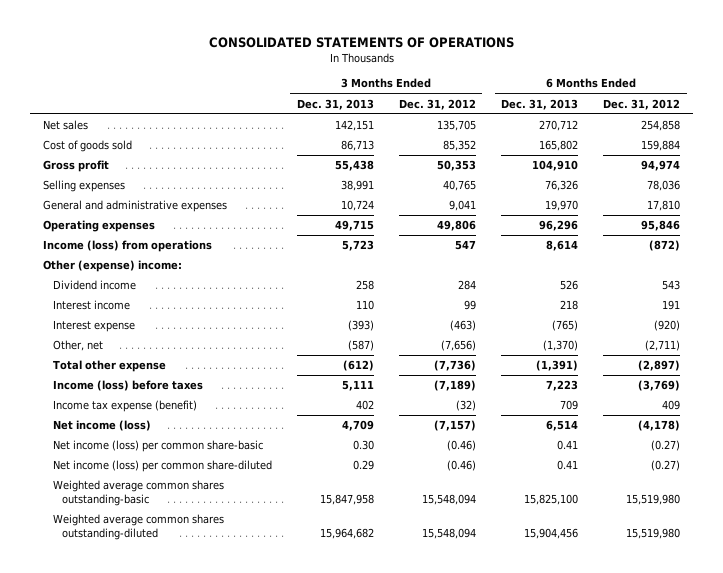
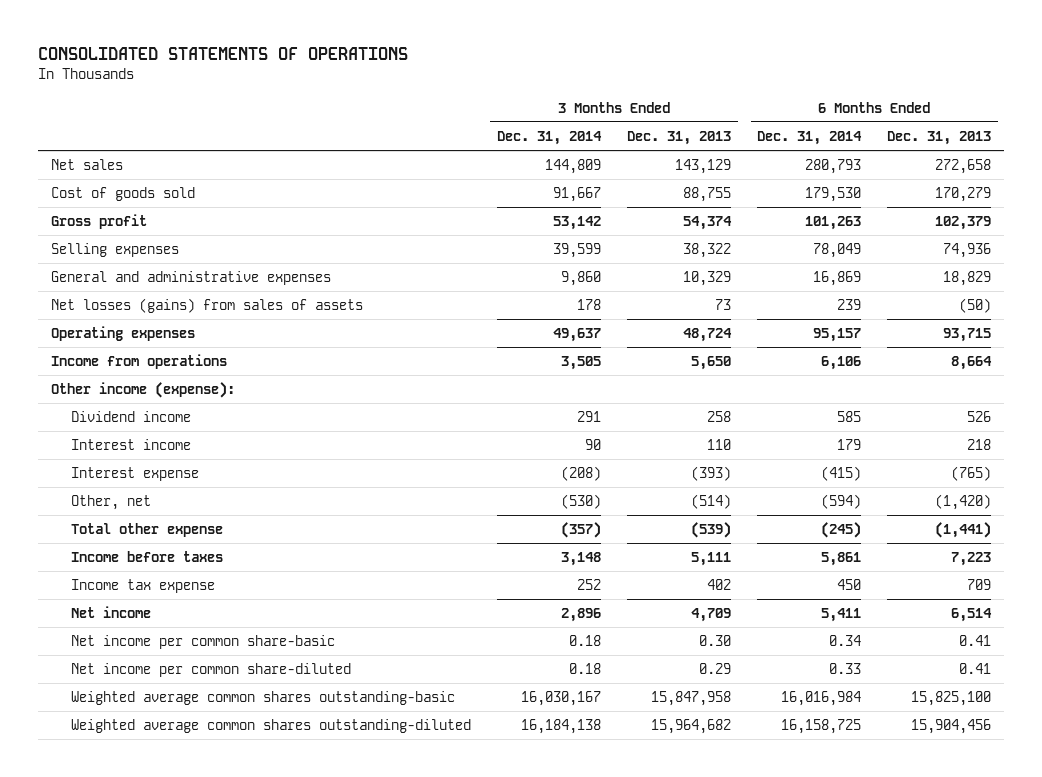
[398,98,476,110] Dec. 31, 2012 -> none
[603,98,681,110] Dec. 31, 2012 -> none
none -> [496,131,602,146] Dec. 31, 2014
none -> [757,131,863,146] Dec. 31, 2014
[334,120,374,132] 142,151 -> [674,159,731,175] 143,129
[539,120,579,132] 270,712 -> [935,159,992,175] 272,658
[340,140,374,152] 86,713 -> [682,187,731,203] 88,755
[539,140,579,152] 165,802 -> [935,187,992,203] 170,279
[334,160,374,172] 55,438 -> [682,216,732,231] 54,374
[532,160,579,172] 104,910 -> [935,216,992,231] 102,379
[340,180,374,192] 38,991 -> [682,243,731,259] 38,322
[545,180,579,192] 76,326 -> [943,243,992,259] 74,936
[340,200,374,212] 10,724 -> [682,271,731,287] 10,329
[545,200,579,212] 19,970 -> [943,271,992,287] 18,829
none -> [51,298,364,314] Net losses (gains) from sales of assets
[334,220,374,232] 49,715 -> [682,328,732,343] 48,724
[539,220,579,232] 96,296 -> [943,328,992,343] 93,715
[42,240,212,253] Income (loss) from operations -> [51,354,228,370] Income from operations
[341,240,374,252] 5,723 -> [690,356,731,371] 5,650
[546,240,579,252] 8,614 -> [951,356,993,371] 8,664
[42,260,182,273] Other (expense) income: -> [51,382,236,399] Other income (expense):
[347,340,374,352] (587) -> [690,494,731,510] (514)
[543,340,579,352] (1,370) -> [935,494,992,511] (1,420)
[342,360,374,372] (612) -> [690,522,731,539] (539)
[536,360,579,372] (1,391) -> [935,522,992,539] (1,441)
[52,380,203,392] Income (loss) before taxes -> [70,551,223,563] Income before taxes
[52,400,197,413] Income tax expense (benefit) -> [70,579,215,594] Income tax expense
[52,420,151,432] Net income (loss) -> [70,606,151,619] Net income
[52,440,263,453] Net income (loss) per common share-basic -> [70,635,335,650] Net income per common share-basic
[52,460,272,473] Net income (loss) per common share-diluted -> [70,663,351,678] Net income per common share-diluted

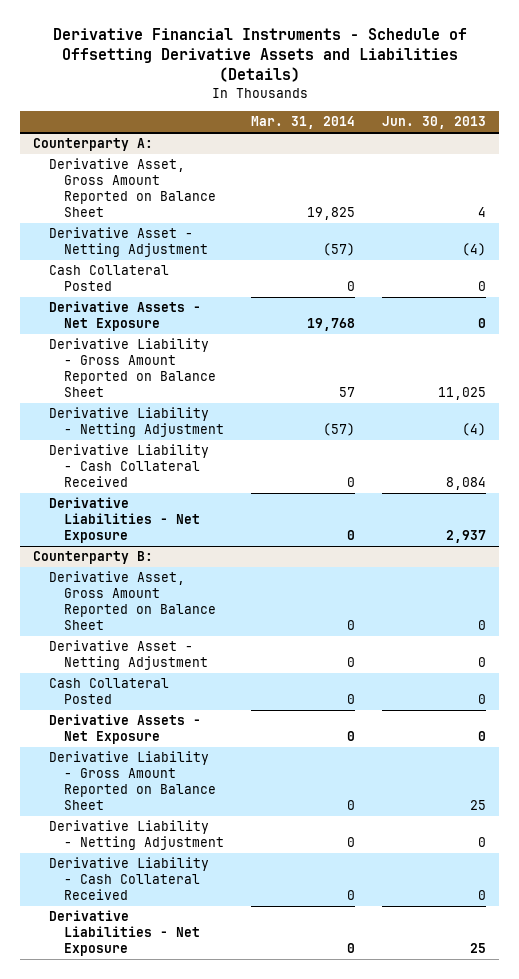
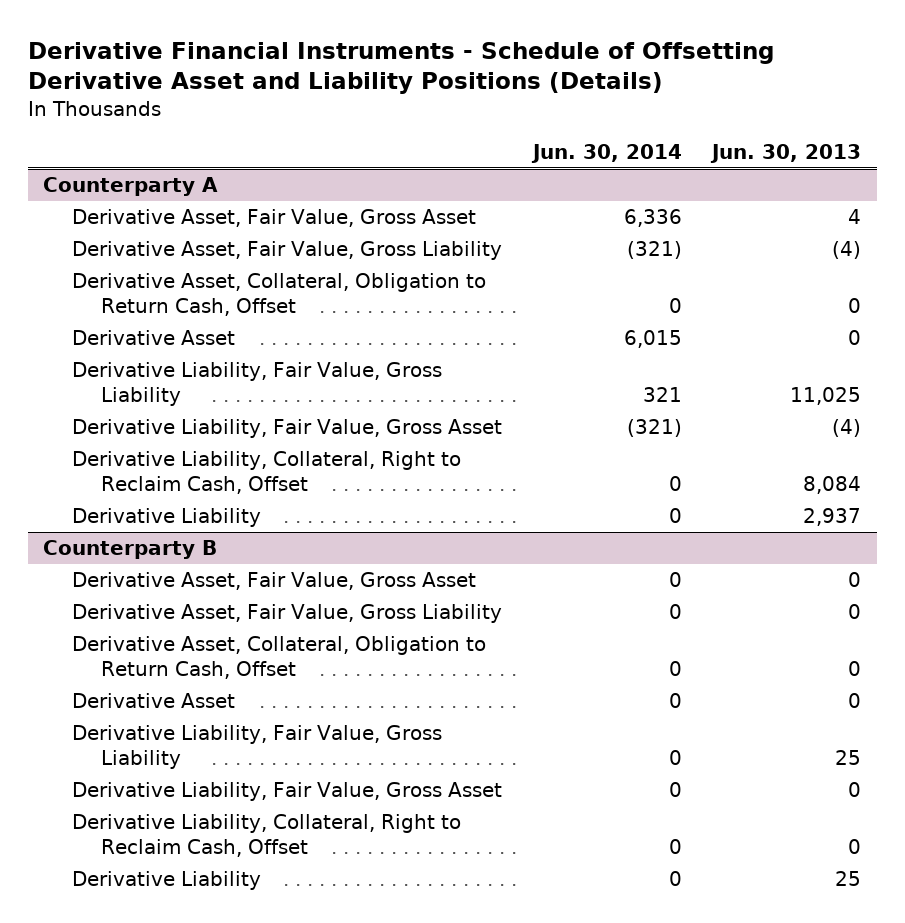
[52,27,467,83] Derivative Financial Instruments - Schedule of Offsetting Derivative Assets and Liabilities (Details) -> [28,41,775,95] Derivative Financial Instruments - Schedule of Offsetting Derivative Asset and Liability Positions (Details)
[251,116,356,130] Mar. 31, 2014 -> none
none -> [530,144,682,164] Jun. 30, 2014
[33,138,154,152] Counterparty A: -> [43,176,219,196] Counterparty A
[48,158,217,218] Derivative Asset, Gross Amount Reported on Balance Sheet -> [72,208,477,227] Derivative Asset, Fair Value, Gross Asset
[48,227,209,258] Derivative Asset - Netting Adjustment -> [72,240,503,260] Derivative Asset, Fair Value, Gross Liability
[48,265,169,292] Cash Collateral Posted -> [72,272,487,316] Derivative Asset, Collateral, Obligation to Return Cash, Offset
[48,301,201,332] Derivative Assets - Net Exposure -> [72,329,236,345] Derivative Asset
[48,338,217,398] Derivative Liability - Gross Amount Reported on Balance Sheet -> [72,361,443,406] Derivative Liability, Fair Value, Gross Liability
[48,407,225,438] Derivative Liability - Netting Adjustment -> [72,418,503,438] Derivative Liability, Fair Value, Gross Asset
[48,444,209,488] Derivative Liability - Cash Collateral Received -> [72,450,462,494] Derivative Liability, Collateral, Right to Reclaim Cash, Offset
[48,497,201,544] Derivative Liabilities - Net Exposure -> [72,507,262,527] Derivative Liability
[33,551,154,565] Counterparty B: -> [43,539,218,559] Counterparty B
[48,571,217,631] Derivative Asset, Gross Amount Reported on Balance Sheet -> [72,571,477,590] Derivative Asset, Fair Value, Gross Asset
[48,640,209,671] Derivative Asset - Netting Adjustment -> [72,603,503,623] Derivative Asset, Fair Value, Gross Liability
[48,678,169,705] Cash Collateral Posted -> [72,635,487,679] Derivative Asset, Collateral, Obligation to Return Cash, Offset
[48,714,201,745] Derivative Assets - Net Exposure -> [72,692,236,708] Derivative Asset
[48,751,217,811] Derivative Liability - Gross Amount Reported on Balance Sheet -> [72,724,443,769] Derivative Liability, Fair Value, Gross Liability
[48,820,225,851] Derivative Liability - Netting Adjustment -> [72,781,503,801] Derivative Liability, Fair Value, Gross Asset
[48,857,209,901] Derivative Liability - Cash Collateral Received -> [72,813,462,857] Derivative Liability, Collateral, Right to Reclaim Cash, Offset
[48,910,201,957] Derivative Liabilities - Net Exposure -> [72,870,262,890] Derivative Liability

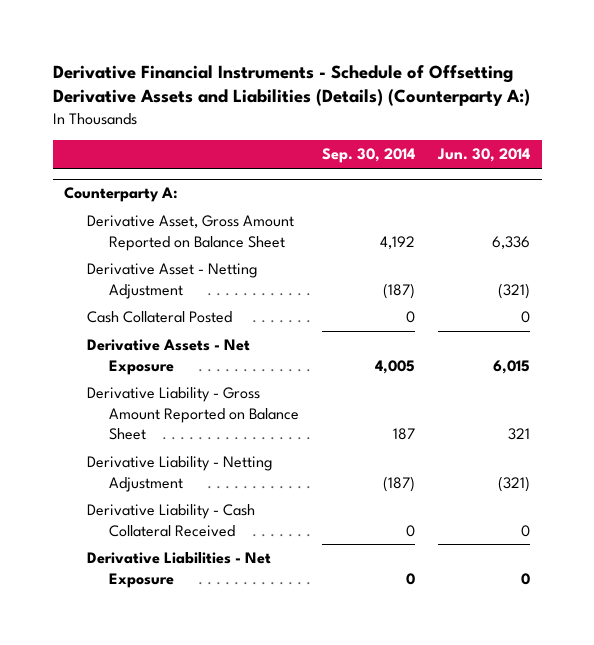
[28,41,775,95] Derivative Financial Instruments - Schedule of Offsetting Derivative Asset and Liability Positions (Details) -> [52,64,530,107] Derivative Financial Instruments - Schedule of Offsetting Derivative Assets and Liabilities (Details) (Counterparty A:)
[710,144,862,164] Jun. 30, 2013 -> none
none -> [322,148,416,164] Sep. 30, 2014
[43,539,218,559] Counterparty B -> none
[72,571,477,590] Derivative Asset, Fair Value, Gross Asset -> none
[72,603,503,623] Derivative Asset, Fair Value, Gross Liability -> none
[72,635,487,679] Derivative Asset, Collateral, Obligation to Return Cash, Offset -> none
[72,692,236,708] Derivative Asset -> none
[72,724,443,769] Derivative Liability, Fair Value, Gross Liability -> none
[72,781,503,801] Derivative Liability, Fair Value, Gross Asset -> none
[72,813,462,857] Derivative Liability, Collateral, Right to Reclaim Cash, Offset -> none
[72,870,262,890] Derivative Liability -> none
[43,176,219,196] Counterparty A -> [64,187,179,203] Counterparty A:
[72,208,477,227] Derivative Asset, Fair Value, Gross Asset -> [86,215,294,251] Derivative Asset, Gross Amount Reported on Balance Sheet
[72,240,503,260] Derivative Asset, Fair Value, Gross Liability -> [86,263,258,299] Derivative Asset - Netting Adjustment
[72,272,487,316] Derivative Asset, Collateral, Obligation to Return Cash, Offset -> [86,311,232,324] Cash Collateral Posted
[72,329,236,345] Derivative Asset -> [86,339,250,375] Derivative Assets - Net Exposure
[72,361,443,406] Derivative Liability, Fair Value, Gross Liability -> [86,387,300,441] Derivative Liability - Gross Amount Reported on Balance Sheet
[72,418,503,438] Derivative Liability, Fair Value, Gross Asset -> [86,456,273,492] Derivative Liability - Netting Adjustment
[72,450,462,494] Derivative Liability, Collateral, Right to Reclaim Cash, Offset -> [86,504,255,537] Derivative Liability - Cash Collateral Received
[72,507,262,527] Derivative Liability -> [86,552,271,588] Derivative Liabilities - Net Exposure

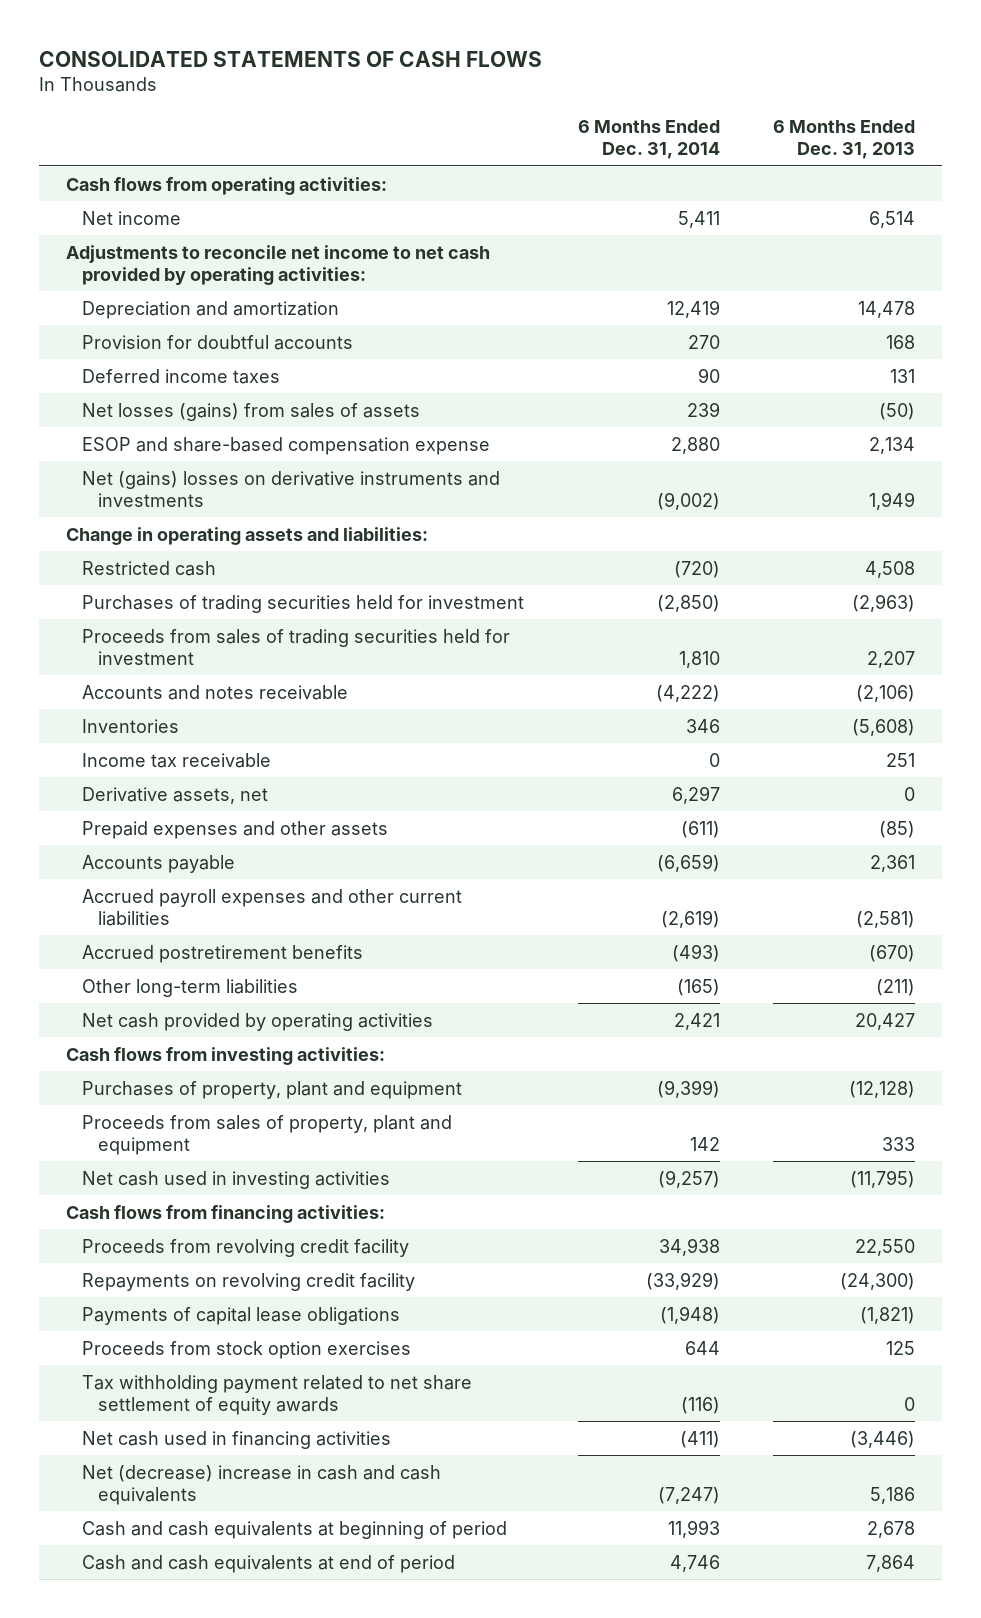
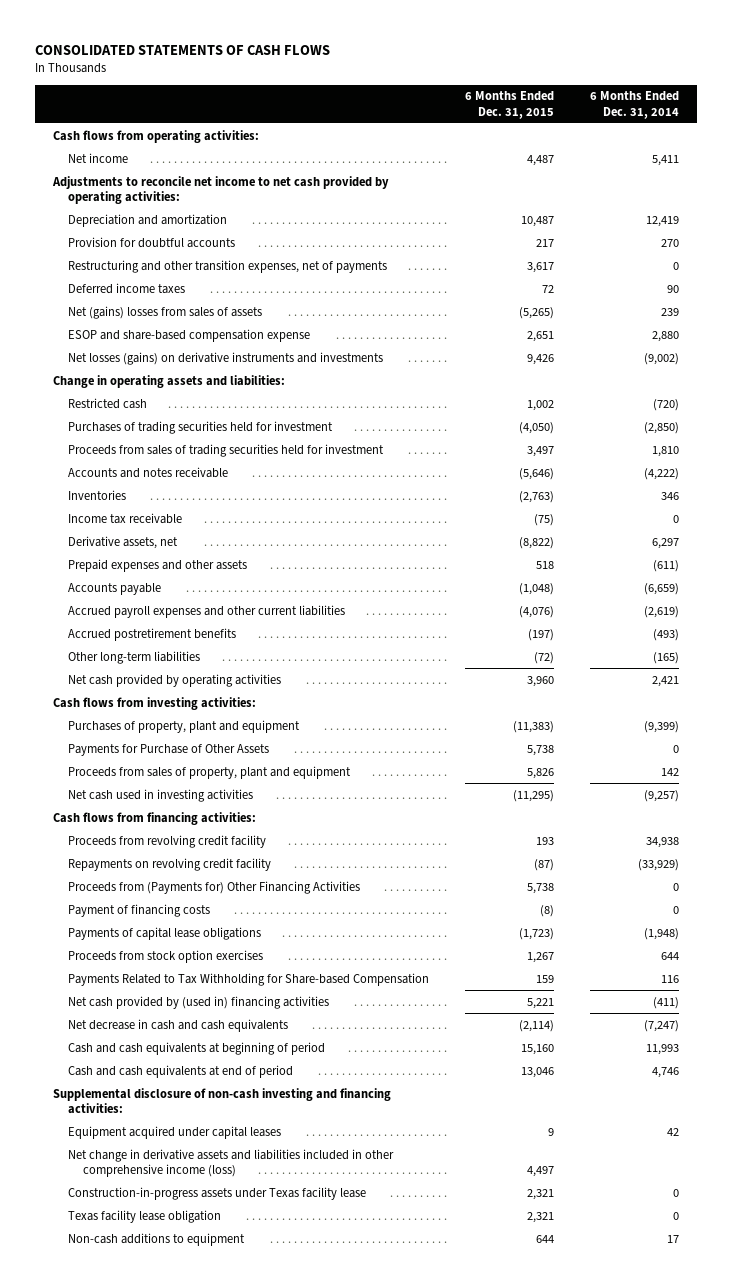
[773,120,916,160] 6 Months Ended Dec. 31, 2013 -> none
none -> [465,91,555,119] 6 Months Ended Dec. 31, 2015
none -> [68,259,388,273] Restructuring and other transition expenses, net of payments
[82,402,421,421] Net losses (gains) from sales of assets -> [68,305,263,319] Net (gains) losses from sales of assets
[82,470,501,507] Net (gains) losses on derivative instruments and investments -> [68,351,384,365] Net losses (gains) on derivative instruments and investments
none -> [68,743,270,756] Payments for Purchase of Other Assets
none -> [68,880,361,894] Proceeds from (Payments for) Other Financing Activities
none -> [68,903,211,917] Payment of financing costs
[82,1374,473,1415] Tax withholding payment related to net share settlement of equity awards -> [68,972,430,986] Payments Related to Tax Withholding for Share-based Compensation
[680,1396,720,1414] (116) -> [661,974,680,983] 116
[82,1430,392,1449] Net cash used in financing activities -> [68,995,330,1009] Net cash provided by (used in) financing activities
[82,1464,442,1505] Net (decrease) increase in cash and cash equivalents -> [68,1018,289,1032] Net decrease in cash and cash equivalents
none -> [53,1087,392,1114] Supplemental disclosure of non-cash investing and financing activities:
none -> [68,1125,282,1139] Equipment acquired under capital leases
none -> [68,1148,395,1177] Net change in derivative assets and liabilities included in other comprehensive income (loss)
none -> [68,1186,367,1200] Construction-in-progress assets under Texas facility lease
none -> [68,1209,222,1223] Texas facility lease obligation
none -> [68,1232,246,1246] Non-cash additions to equipment

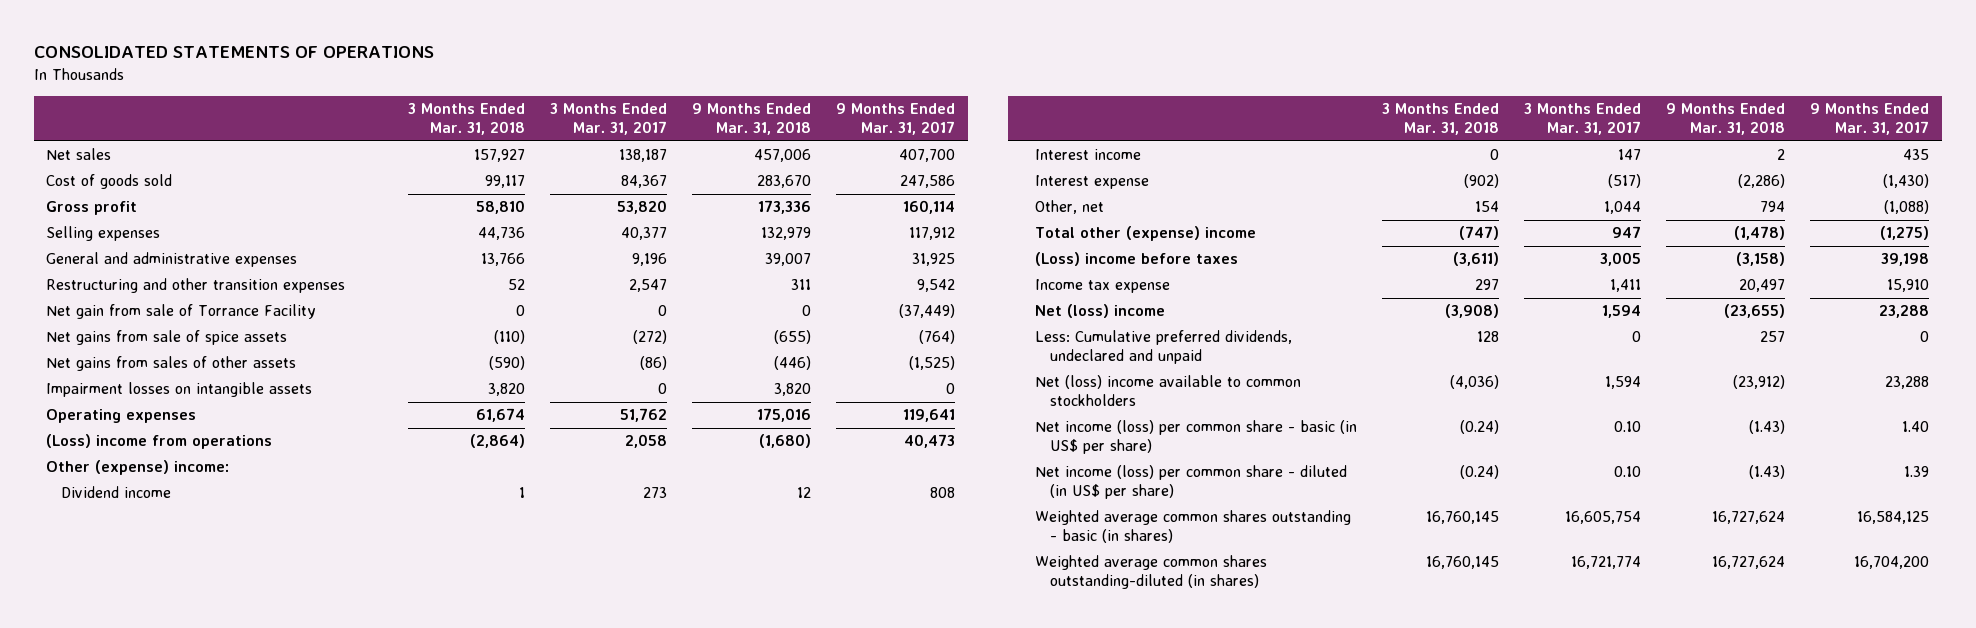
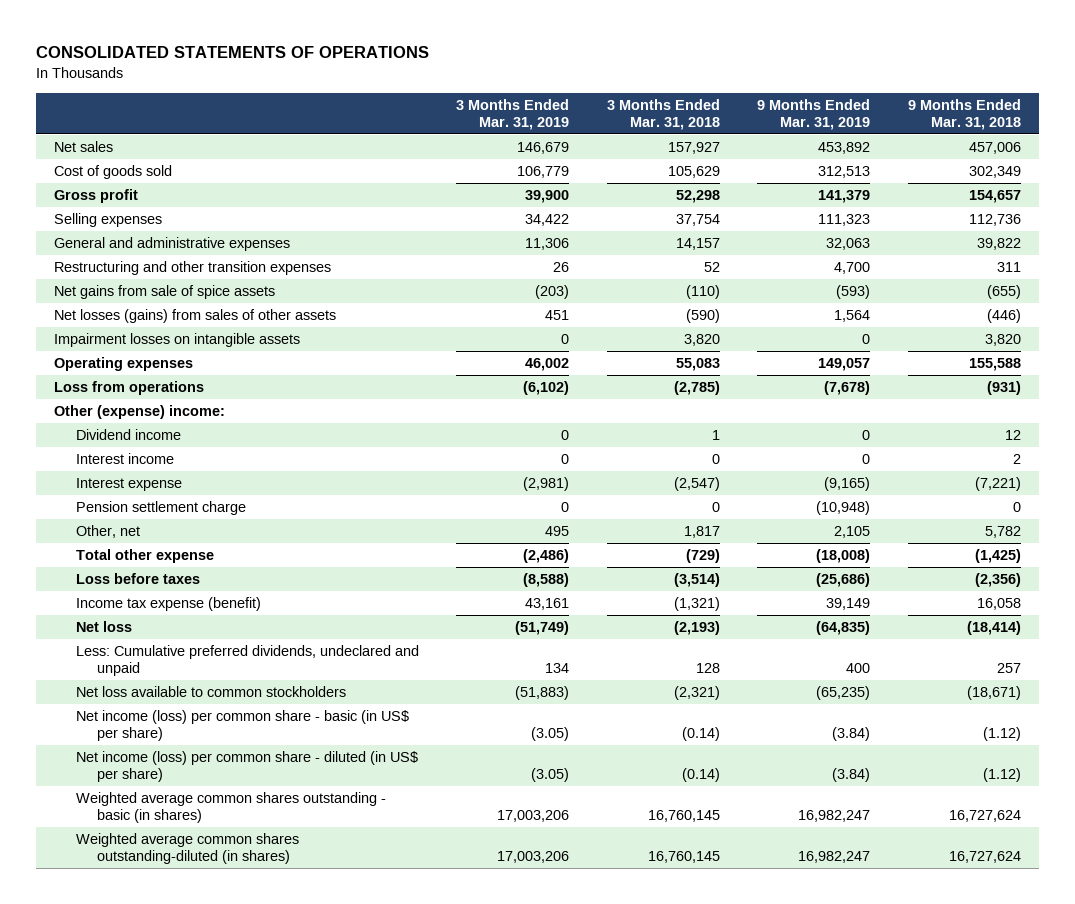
[550,103,668,136] 3 Months Ended Mar. 31, 2017 -> none
[836,103,956,136] 9 Months Ended Mar. 31, 2017 -> none
none -> [456,98,570,130] 3 Months Ended Mar. 31, 2019
none -> [757,98,871,130] 9 Months Ended Mar. 31, 2019
[485,175,526,189] 99,117 -> [667,166,720,179] 105,629
[757,175,812,189] 283,670 -> [968,166,1021,179] 302,349
[476,200,526,215] 58,810 -> [675,190,720,204] 52,298
[758,200,812,215] 173,336 -> [968,190,1021,204] 154,657
[478,227,526,241] 44,736 -> [675,214,720,227] 37,754
[761,227,812,241] 132,979 -> [968,214,1021,227] 112,736
[481,253,526,267] 13,766 -> [675,238,720,251] 14,157
[765,253,812,267] 39,007 -> [976,238,1021,251] 39,822
[46,304,317,320] Net gain from sale of Torrance Facility -> none
[46,356,297,372] Net gains from sales of other assets -> [54,309,337,324] Net losses (gains) from sales of other assets
[476,408,526,423] 61,674 -> [675,358,720,372] 55,083
[757,408,812,423] 175,016 -> [968,358,1021,372] 155,588
[46,434,273,450] (Loss) income from operations -> [54,381,205,396] Loss from operations
[470,434,526,449] (2,864) -> [673,381,720,396] (2,785)
[759,434,812,449] (1,680) -> [986,381,1021,396] (931)
[1464,174,1500,189] (902) -> [673,477,720,492] (2,547)
[1738,174,1786,189] (2,286) -> [974,477,1021,492] (7,221)
none -> [75,501,246,516] Pension settlement charge
[1475,201,1500,213] 154 -> [683,526,720,539] 1,817
[1760,201,1786,213] 794 -> [984,526,1021,539] 5,782
[1035,226,1257,242] Total other (expense) income -> [75,549,214,564] Total other expense
[1459,226,1500,241] (747) -> [685,549,720,564] (729)
[1734,226,1786,241] (1,478) -> [974,549,1021,564] (1,425)
[1035,252,1239,267] (Loss) income before taxes -> [75,573,200,585] Loss before taxes
[1453,252,1500,267] (3,611) -> [673,573,720,588] (3,514)
[1736,252,1786,267] (3,158) -> [974,573,1021,588] (2,356)
[1035,279,1171,294] Income tax expense -> [75,597,261,612] Income tax expense (benefit)
[1475,279,1500,291] 297 -> [673,597,720,612] (1,321)
[1739,279,1786,293] 20,497 -> [976,598,1021,611] 16,058
[1035,304,1166,319] Net (loss) income -> [75,621,132,633] Net loss
[1445,304,1500,319] (3,908) -> [673,621,720,636] (2,193)
[1724,304,1786,319] (23,655) -> [966,621,1021,636] (18,414)
[1035,375,1302,407] Net (loss) income available to common stockholders -> [75,686,346,698] Net loss available to common stockholders
[1450,375,1500,390] (4,036) -> [673,686,720,701] (2,321)
[1733,375,1786,390] (23,912) -> [966,686,1021,701] (18,671)
[1460,420,1500,435] (0.24) -> [681,727,720,742] (0.14)
[1749,420,1786,435] (1.43) -> [982,727,1021,742] (1.12)
[1460,465,1500,480] (0.24) -> [681,768,720,783] (0.14)
[1749,465,1786,480] (1.43) -> [982,768,1021,783] (1.12)

